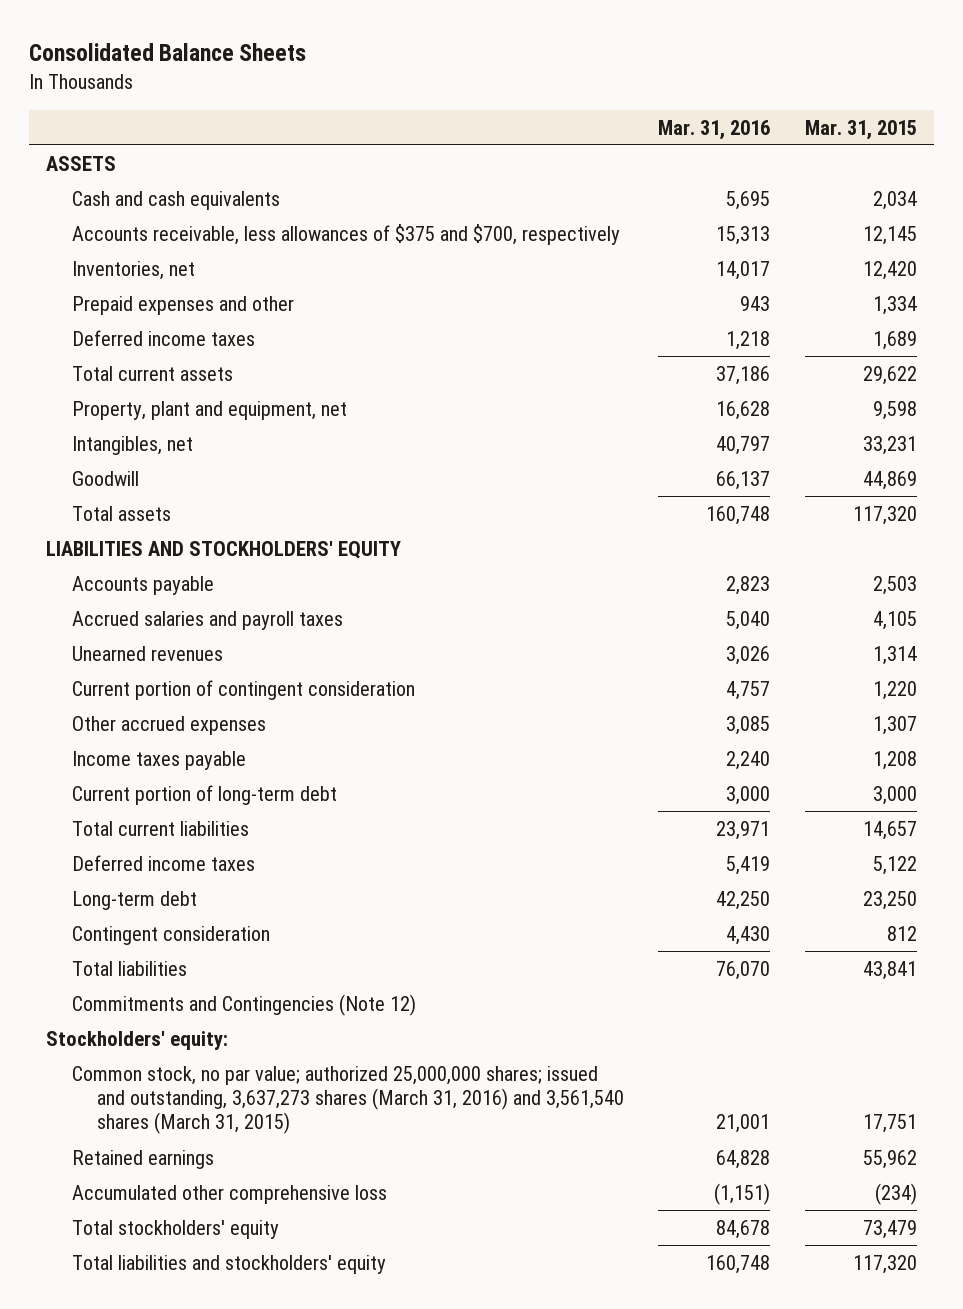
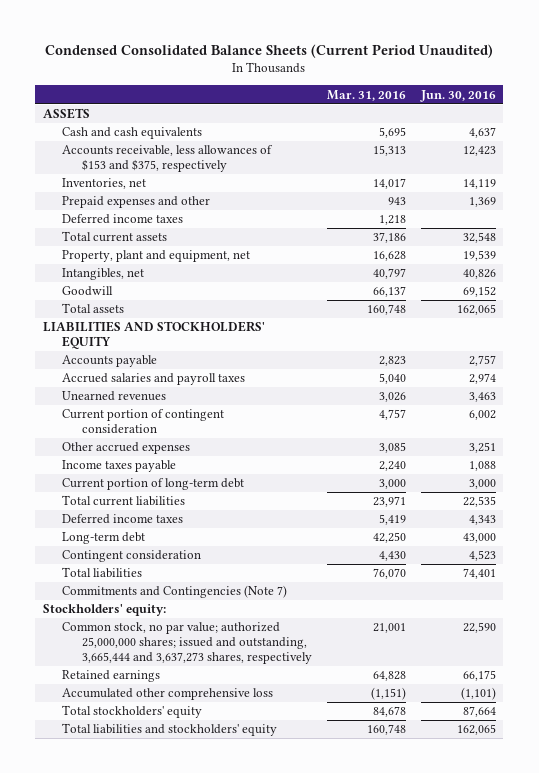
[29,43,307,62] Consolidated Balance Sheets -> [45,44,494,59] Condensed Consolidated Balance Sheets (Current Period Unaudited)
[804,119,917,140] Mar. 31, 2015 -> none
none -> [419,89,496,102] Jun. 30, 2016
[71,223,620,245] Accounts receivable, less allowances of $375 and $700, respectively -> [62,145,274,173] Accounts receivable, less allowances of $153 and $375, respectively
[71,993,416,1016] Commitments and Contingencies (Note 12) -> [62,585,288,599] Commitments and Contingencies (Note 7)
[71,1065,625,1135] Common stock, no par value; authorized 25,000,000 shares; issued and outstanding, 3,637,273 shares (March 31, 2016) and 3,561,540 shares (March 31, 2015) -> [62,622,312,665] Common stock, no par value; authorized 25,000,000 shares; issued and outstanding, 3,665,444 and 3,637,273 shares, respectively

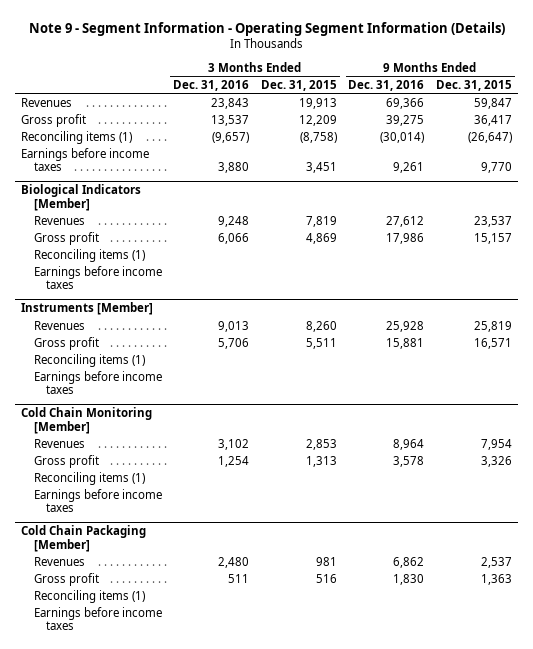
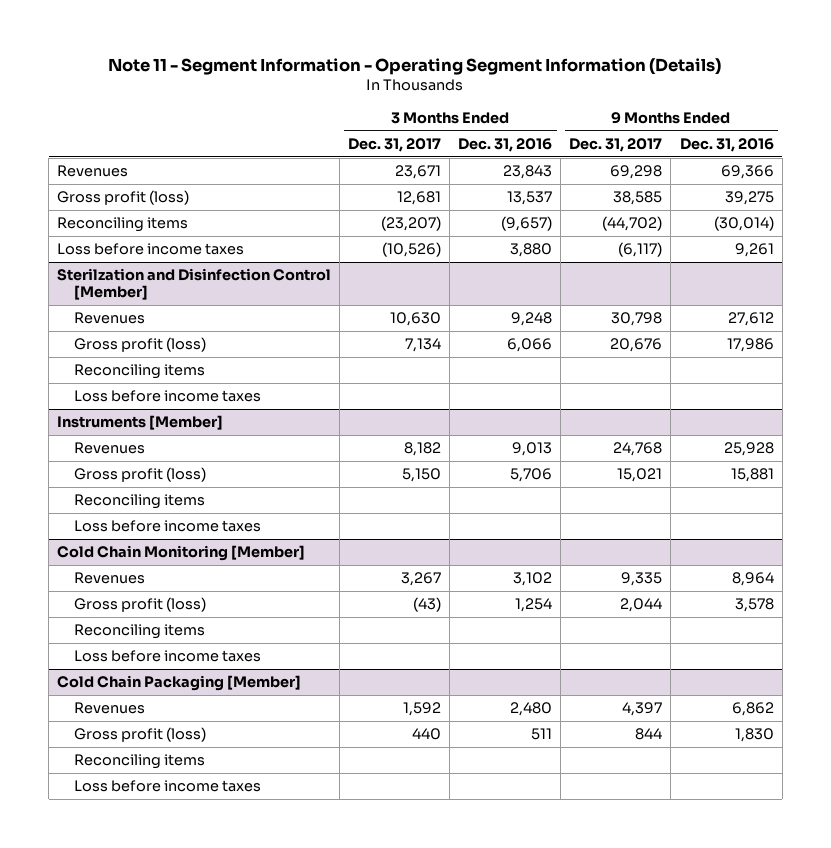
[28,21,505,36] Note 9 - Segment Information - Operating Segment Information (Details) -> [108,57,722,75] Note 11 - Segment Information - Operating Segment Information (Details)
[260,80,337,92] Dec. 31, 2015 -> none
[436,80,513,92] Dec. 31, 2015 -> none
none -> [348,137,442,152] Dec. 31, 2017
none -> [569,137,663,152] Dec. 31, 2017
[20,184,141,211] Biological Indicators [Member] -> none
[20,113,86,127] Gross profit -> [57,190,190,206] Gross profit (loss)
[20,130,132,144] Reconciling items (1) -> [57,217,189,233] Reconciling items
[20,147,149,172] Earnings before income taxes -> [57,243,245,256] Loss before income taxes
none -> [57,268,332,300] Sterilzation and Disinfection Control [Member]
[33,231,99,245] Gross profit -> [73,337,206,353] Gross profit (loss)
[33,248,145,262] Reconciling items (1) -> [73,364,205,380] Reconciling items
[33,265,162,290] Earnings before income taxes -> [73,390,261,403] Loss before income taxes
[33,336,99,350] Gross profit -> [73,467,206,483] Gross profit (loss)
[33,353,145,367] Reconciling items (1) -> [73,494,205,510] Reconciling items
[33,370,162,395] Earnings before income taxes -> [73,520,261,533] Loss before income taxes
[33,454,99,468] Gross profit -> [73,597,206,613] Gross profit (loss)
[33,471,145,485] Reconciling items (1) -> [73,624,205,640] Reconciling items
[33,488,162,513] Earnings before income taxes -> [73,650,261,663] Loss before income taxes
[33,572,99,586] Gross profit -> [73,727,206,743] Gross profit (loss)
[33,589,145,603] Reconciling items (1) -> [73,754,205,770] Reconciling items
[33,606,162,631] Earnings before income taxes -> [73,780,261,793] Loss before income taxes

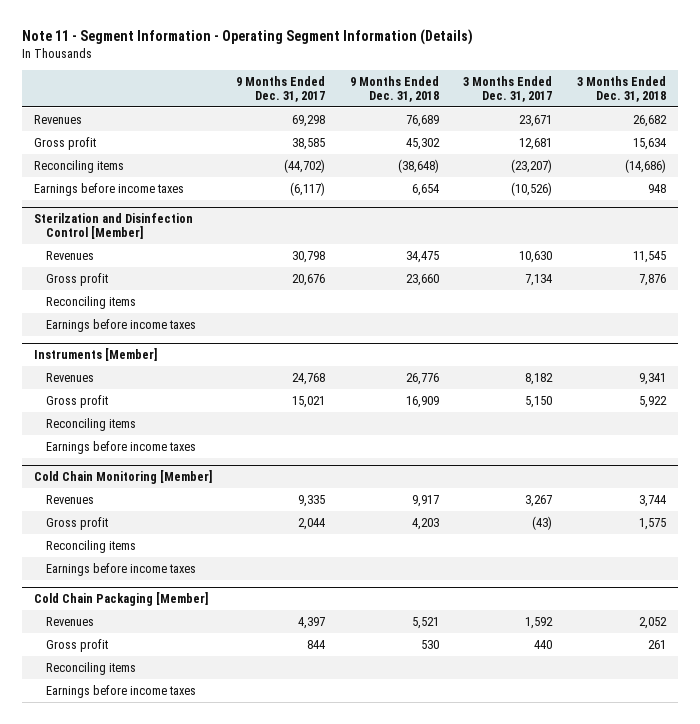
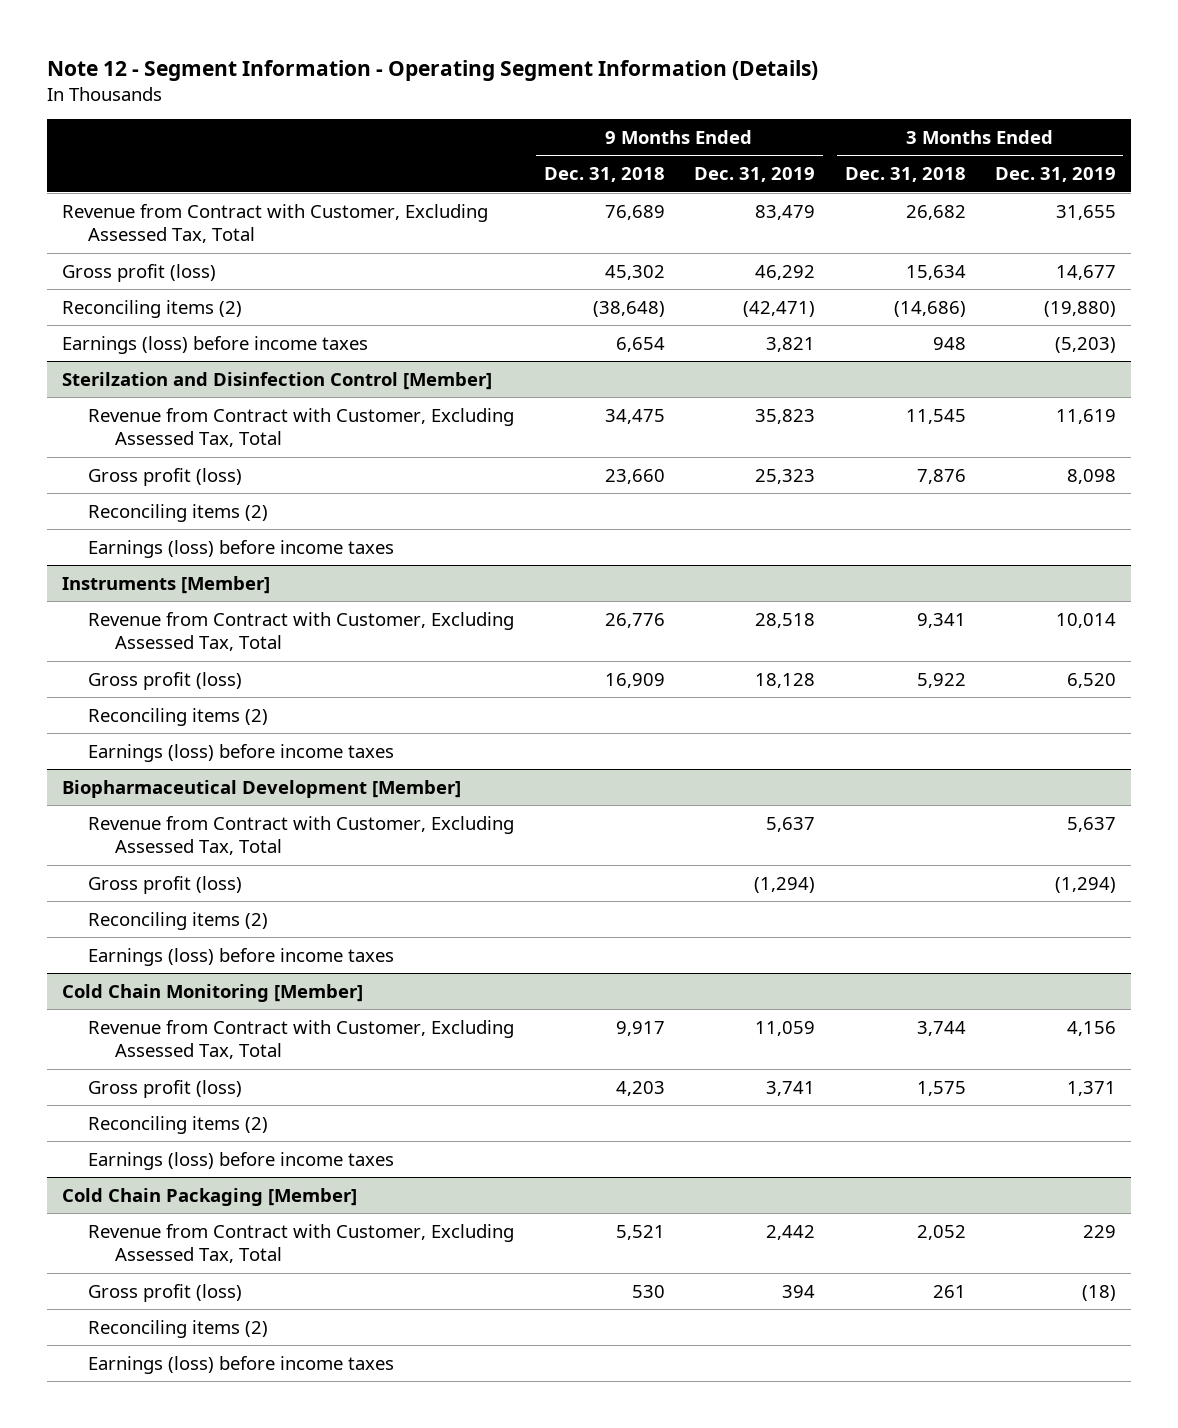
[21,28,473,45] Note 11 - Segment Information - Operating Segment Information (Details) -> [47,59,819,81] Note 12 - Segment Information - Operating Segment Information (Details)
[236,75,326,102] 9 Months Ended Dec. 31, 2017 -> none
[463,75,553,102] 3 Months Ended Dec. 31, 2017 -> none
none -> [694,167,816,183] Dec. 31, 2019
none -> [995,167,1117,183] Dec. 31, 2019
[34,114,83,124] Revenues -> [62,203,489,244] Revenue from Contract with Customer, Excluding Assessed Tax, Total
[34,136,97,150] Gross profit -> [62,263,217,282] Gross profit (loss)
[34,159,125,173] Reconciling items -> [62,299,243,318] Reconciling items (2)
[34,182,185,196] Earnings before income taxes -> [62,335,369,354] Earnings (loss) before income taxes
[45,250,94,260] Revenues -> [88,407,515,448] Revenue from Contract with Customer, Excluding Assessed Tax, Total
[45,272,108,286] Gross profit -> [88,467,243,486] Gross profit (loss)
[45,295,136,309] Reconciling items -> [88,503,269,522] Reconciling items (2)
[45,318,196,332] Earnings before income taxes -> [88,539,395,558] Earnings (loss) before income taxes
[45,372,94,382] Revenues -> [88,611,515,652] Revenue from Contract with Customer, Excluding Assessed Tax, Total
[45,394,108,408] Gross profit -> [88,671,243,690] Gross profit (loss)
[45,417,136,431] Reconciling items -> [88,707,269,726] Reconciling items (2)
[45,440,196,454] Earnings before income taxes -> [88,743,395,762] Earnings (loss) before income taxes
none -> [62,779,462,798] Biopharmaceutical Development [Member]
none -> [88,815,515,856] Revenue from Contract with Customer, Excluding Assessed Tax, Total
none -> [88,875,243,894] Gross profit (loss)
none -> [88,911,269,930] Reconciling items (2)
none -> [88,947,395,966] Earnings (loss) before income taxes
[45,494,94,504] Revenues -> [88,1019,515,1060] Revenue from Contract with Customer, Excluding Assessed Tax, Total
[45,516,108,530] Gross profit -> [88,1079,243,1098] Gross profit (loss)
[45,539,136,553] Reconciling items -> [88,1115,269,1134] Reconciling items (2)
[45,562,196,576] Earnings before income taxes -> [88,1151,395,1170] Earnings (loss) before income taxes
[45,616,94,626] Revenues -> [88,1223,515,1264] Revenue from Contract with Customer, Excluding Assessed Tax, Total
[45,638,108,652] Gross profit -> [88,1283,243,1302] Gross profit (loss)
[45,661,136,675] Reconciling items -> [88,1319,269,1338] Reconciling items (2)
[45,684,196,698] Earnings before income taxes -> [88,1355,395,1374] Earnings (loss) before income taxes

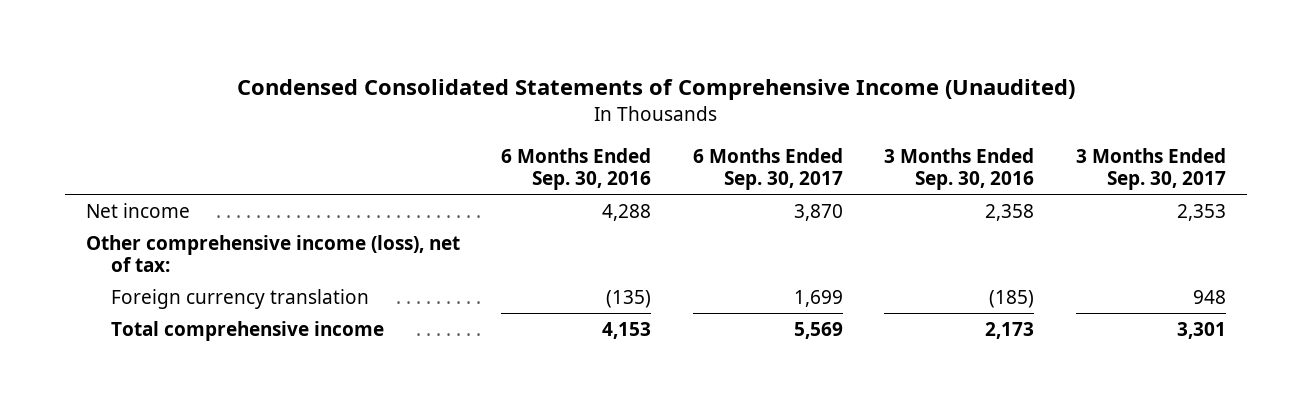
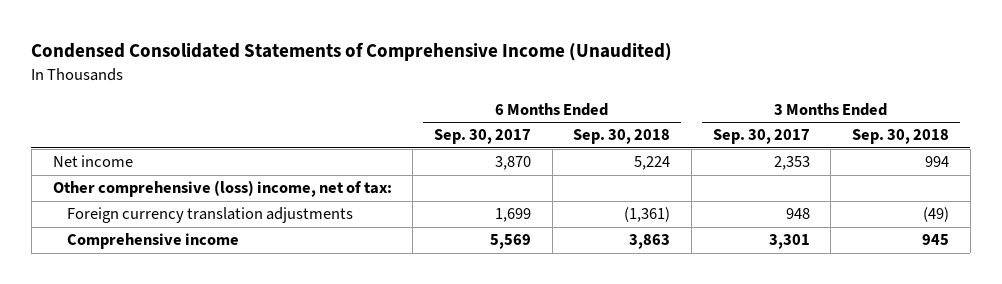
[501,147,652,191] 6 Months Ended Sep. 30, 2016 -> none
[884,147,1035,191] 3 Months Ended Sep. 30, 2016 -> none
none -> [573,129,671,145] Sep. 30, 2018
none -> [851,129,949,145] Sep. 30, 2018
[85,234,460,273] Other comprehensive income (loss), net of tax: -> [52,180,392,198] Other comprehensive (loss) income, net of tax:
[110,288,369,309] Foreign currency translation -> [67,207,354,224] Foreign currency translation adjustments
[110,320,384,341] Total comprehensive income -> [67,233,240,250] Comprehensive income

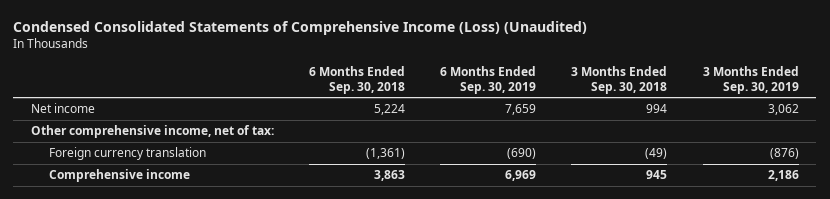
[31,42,673,62] Condensed Consolidated Statements of Comprehensive Income (Unaudited) -> [13,21,588,36] Condensed Consolidated Statements of Comprehensive Income (Loss) (Unaudited)
[433,129,531,145] Sep. 30, 2017 -> none
[712,129,810,145] Sep. 30, 2017 -> none
none -> [440,65,537,94] 6 Months Ended Sep. 30, 2019
none -> [702,65,799,94] 3 Months Ended Sep. 30, 2019
[52,180,392,198] Other comprehensive (loss) income, net of tax: -> [30,125,274,139] Other comprehensive income, net of tax:
[67,207,354,224] Foreign currency translation adjustments -> [49,147,207,161] Foreign currency translation

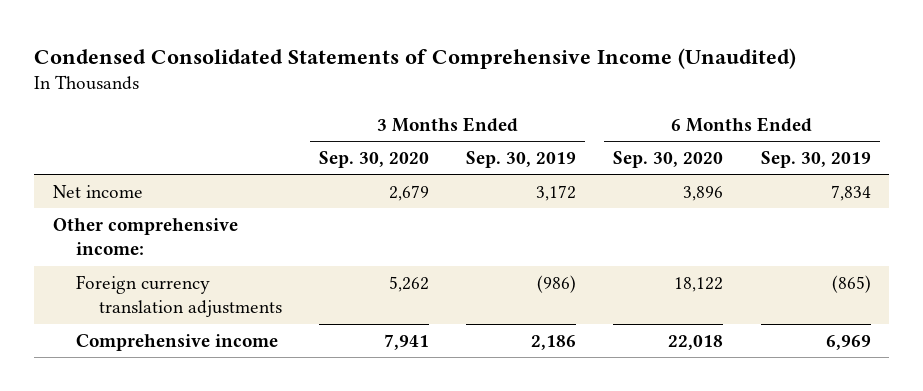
[13,21,588,36] Condensed Consolidated Statements of Comprehensive Income (Loss) (Unaudited) -> [34,47,797,69] Condensed Consolidated Statements of Comprehensive Income (Unaudited)
[309,65,406,94] 6 Months Ended Sep. 30, 2018 -> none
[571,65,668,94] 3 Months Ended Sep. 30, 2018 -> none
none -> [318,150,429,168] Sep. 30, 2020
none -> [613,150,724,168] Sep. 30, 2020
[505,104,537,116] 7,659 -> [830,184,871,201] 7,834
[767,104,799,116] 3,062 -> [536,184,577,201] 3,172
[30,125,274,139] Other comprehensive income, net of tax: -> [52,217,238,256] Other comprehensive income:
[49,147,207,161] Foreign currency translation -> [75,274,282,318] Foreign currency translation adjustments
[507,148,537,160] (690) -> [831,274,871,293] (865)
[769,148,799,160] (876) -> [537,274,577,293] (986)

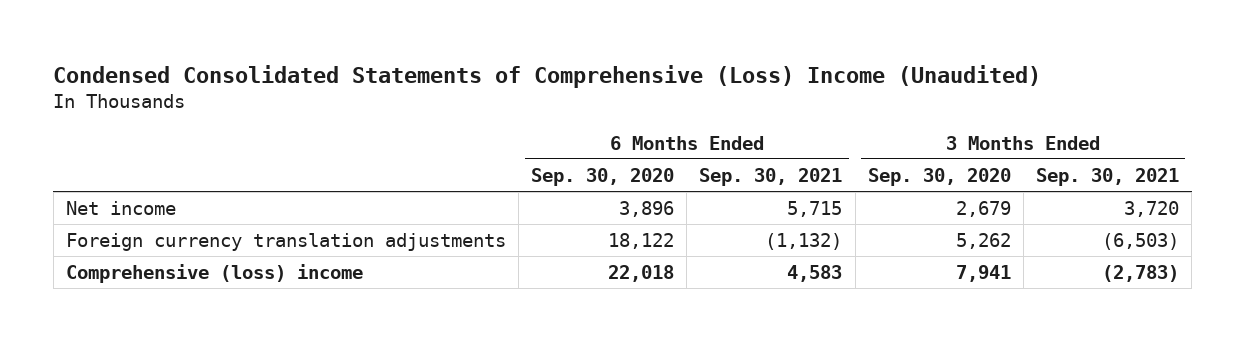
[34,47,797,69] Condensed Consolidated Statements of Comprehensive Income (Unaudited) -> [53,64,1042,88] Condensed Consolidated Statements of Comprehensive (Loss) Income (Unaudited)
[466,150,577,168] Sep. 30, 2019 -> none
[760,150,871,168] Sep. 30, 2019 -> none
none -> [699,167,843,186] Sep. 30, 2021
none -> [1036,167,1180,186] Sep. 30, 2021
[52,217,238,256] Other comprehensive income: -> none
[75,333,278,351] Comprehensive income -> [65,263,363,283] Comprehensive (loss) income

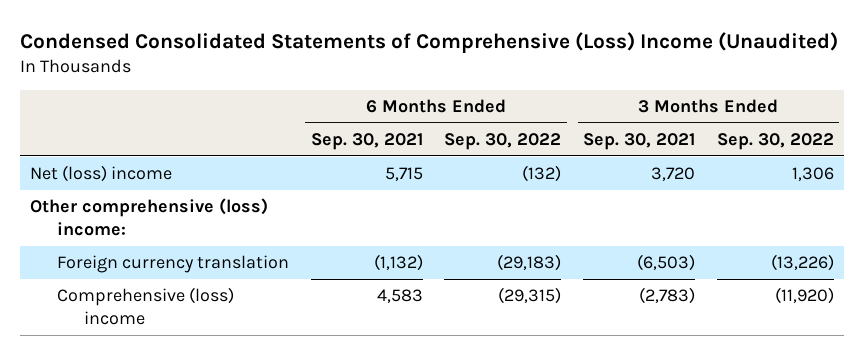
[531,167,675,186] Sep. 30, 2020 -> none
[867,167,1011,186] Sep. 30, 2020 -> none
none -> [444,133,562,151] Sep. 30, 2022
none -> [716,133,834,151] Sep. 30, 2022
[65,200,176,215] Net income -> [30,165,173,183] Net (loss) income
none -> [30,198,269,237] Other comprehensive (loss) income:
[65,232,506,251] Foreign currency translation adjustments -> [57,255,290,274] Foreign currency translation

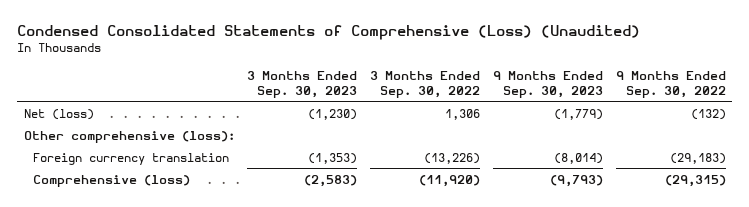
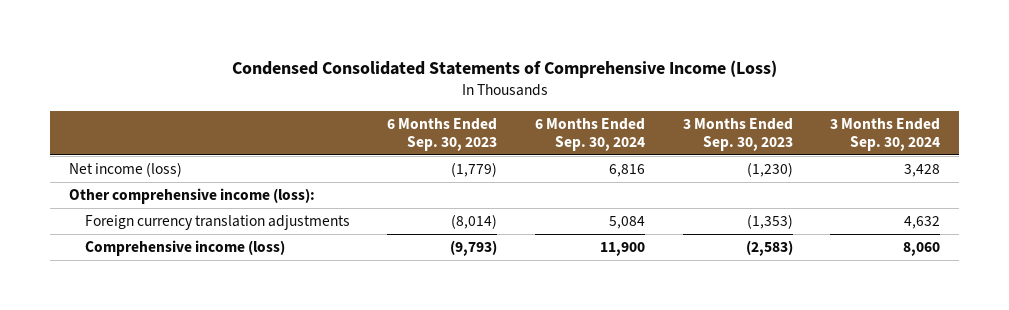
[17,24,641,40] Condensed Consolidated Statements of Comprehensive (Loss) (Unaudited) -> [231,60,777,79] Condensed Consolidated Statements of Comprehensive Income (Loss)
[370,70,481,98] 3 Months Ended Sep. 30, 2022 -> none
[492,70,603,98] 9 Months Ended Sep. 30, 2023 -> none
[615,70,726,98] 9 Months Ended Sep. 30, 2022 -> none
none -> [387,117,498,152] 6 Months Ended Sep. 30, 2023
none -> [535,117,646,152] 6 Months Ended Sep. 30, 2024
none -> [830,117,941,152] 3 Months Ended Sep. 30, 2024
[23,108,94,120] Net (loss) -> [68,161,182,177] Net income (loss)
[23,130,235,143] Other comprehensive (loss): -> [68,187,315,204] Other comprehensive income (loss):
[32,152,229,165] Foreign currency translation -> [84,214,350,230] Foreign currency translation adjustments
[32,174,190,187] Comprehensive (loss) -> [84,239,285,256] Comprehensive income (loss)

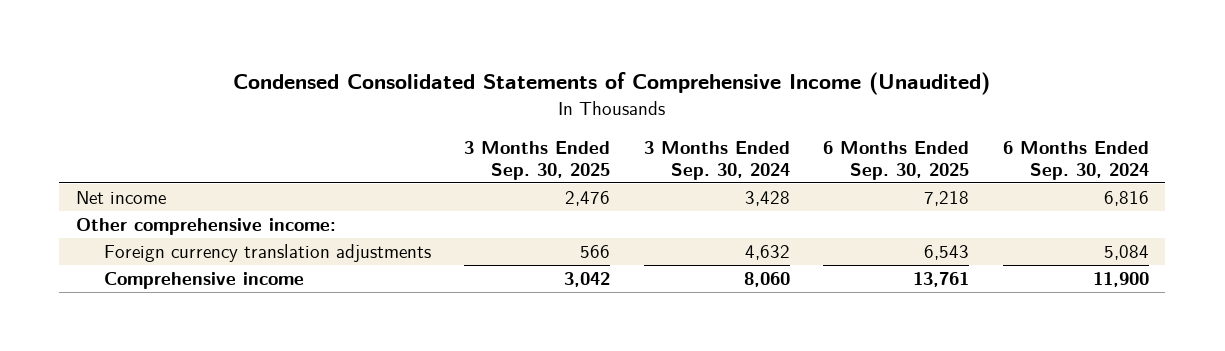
[231,60,777,79] Condensed Consolidated Statements of Comprehensive Income (Loss) -> [233,71,991,95] Condensed Consolidated Statements of Comprehensive Income (Unaudited)
[387,117,498,152] 6 Months Ended Sep. 30, 2023 -> none
[682,117,793,152] 3 Months Ended Sep. 30, 2023 -> none
none -> [464,140,611,180] 3 Months Ended Sep. 30, 2025
none -> [823,140,970,180] 6 Months Ended Sep. 30, 2025
[68,161,182,177] Net income (loss) -> [76,191,167,205] Net income
[68,187,315,204] Other comprehensive income (loss): -> [76,218,337,236] Other comprehensive income:
[84,239,285,256] Comprehensive income (loss) -> [103,272,304,290] Comprehensive income

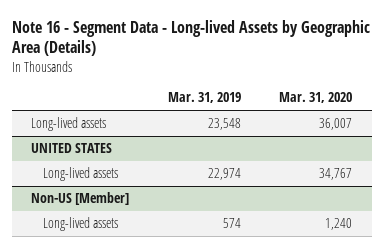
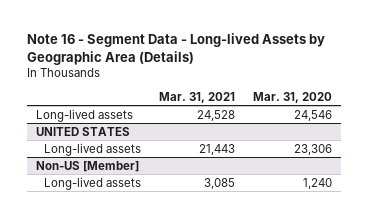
[167,92,241,104] Mar. 31, 2019 -> none
none -> [159,92,236,104] Mar. 31, 2021
[319,118,353,131] 36,007 -> [294,109,333,121] 24,546
[319,168,353,181] 34,767 -> [294,143,333,155] 23,306

